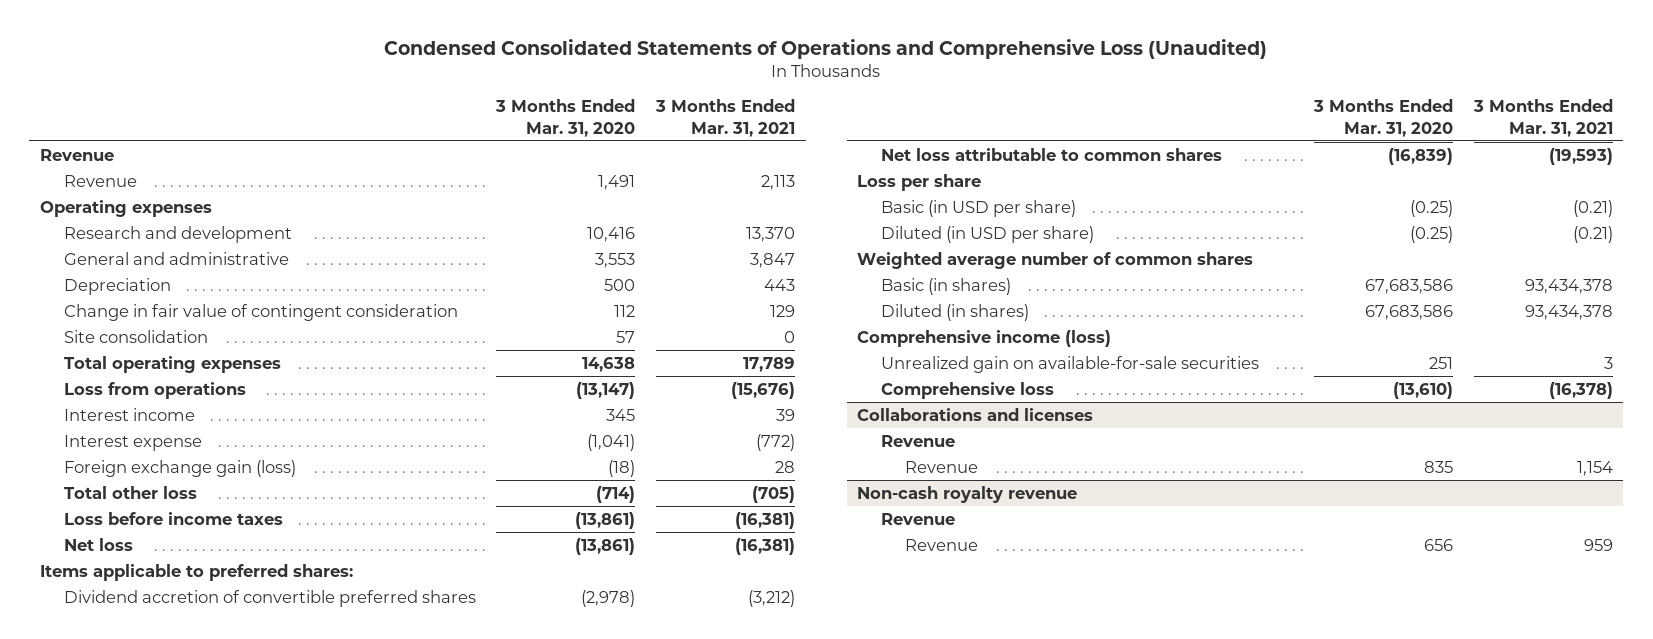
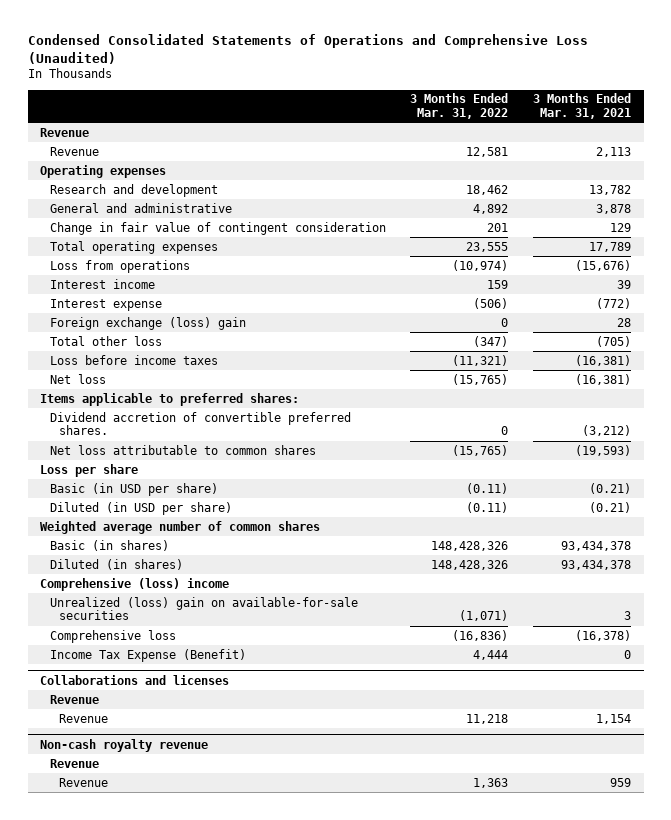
[495,99,636,137] 3 Months Ended Mar. 31, 2020 -> none
none -> [410,93,509,120] 3 Months Ended Mar. 31, 2022
[63,277,171,295] Depreciation -> none
[746,226,796,242] 13,370 -> [589,184,632,195] 13,782
[750,252,796,268] 3,847 -> [596,203,632,214] 3,878
[63,329,208,343] Site consolidation -> none
[63,459,296,477] Foreign exchange gain (loss) -> [49,316,246,330] Foreign exchange (loss) gain
[63,589,476,607] Dividend accretion of convertible preferred shares -> [49,411,351,436] Dividend accretion of convertible preferred shares.
[857,329,1112,347] Comprehensive income (loss) -> [40,577,230,591] Comprehensive (loss) income
[881,355,1260,373] Unrealized gain on available-for-sale securities -> [49,596,358,621] Unrealized (loss) gain on available-for-sale securities
none -> [49,648,246,662] Income Tax Expense (Benefit)

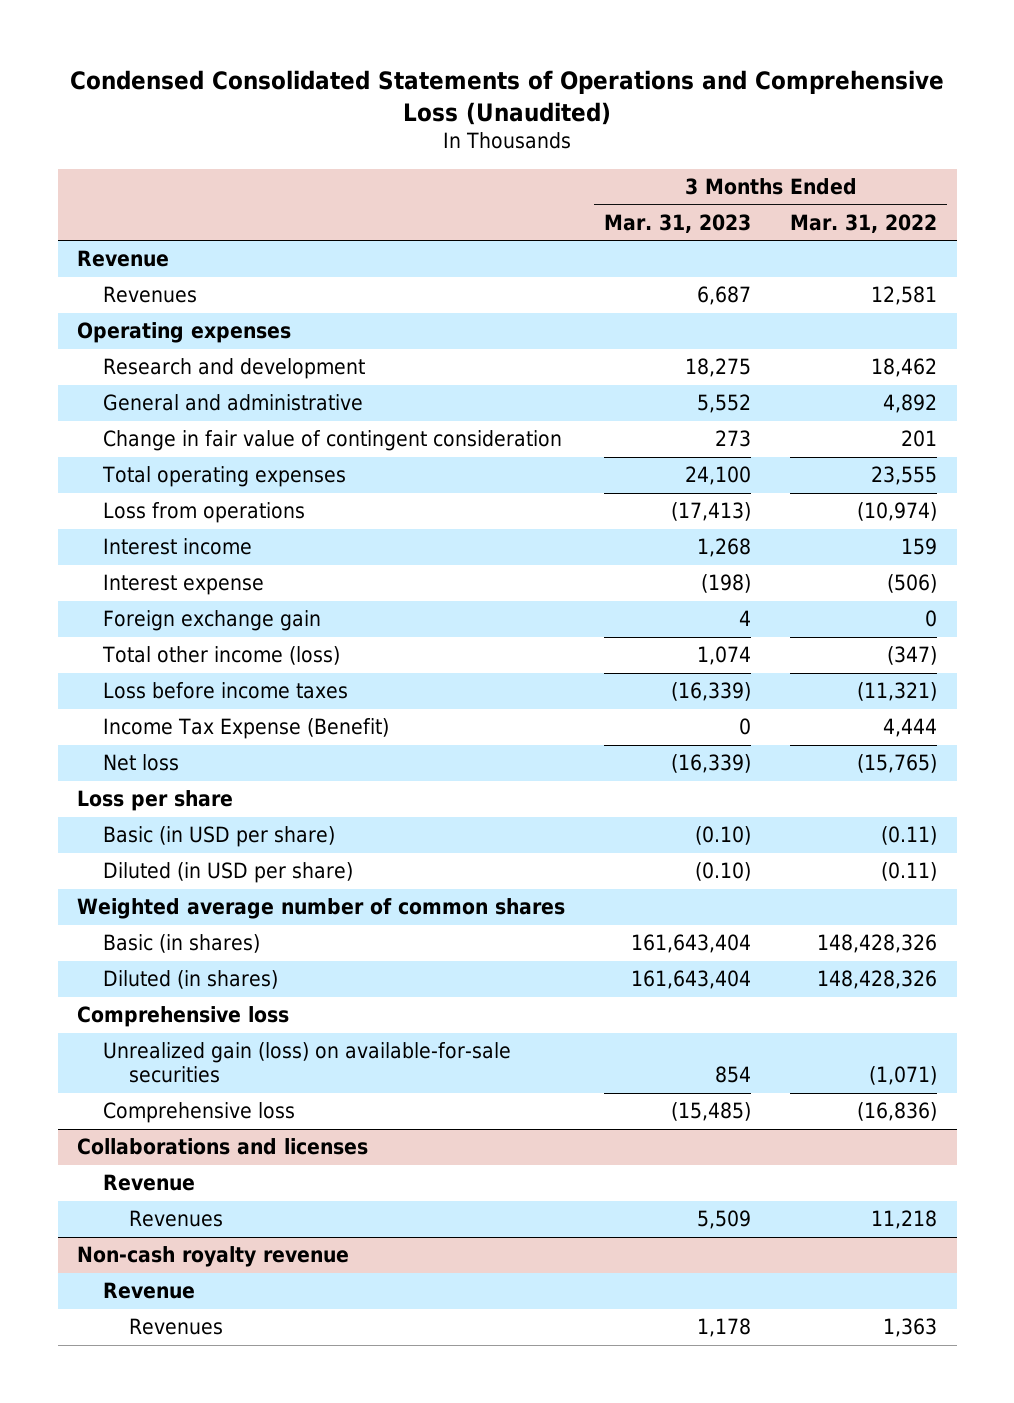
[533,93,632,120] 3 Months Ended Mar. 31, 2021 -> none
none -> [604,213,752,233] Mar. 31, 2023
[49,146,99,156] Revenue -> [103,286,198,304] Revenues
[49,316,246,330] Foreign exchange (loss) gain -> [103,610,322,632] Foreign exchange gain
[49,335,162,346] Total other loss -> [102,646,341,666] Total other income (loss)
[49,648,246,662] Income Tax Expense (Benefit) -> [103,718,390,740] Income Tax Expense (Benefit)
[40,392,300,406] Items applicable to preferred shares: -> none
[49,411,351,436] Dividend accretion of convertible preferred shares. -> none
[49,444,316,455] Net loss attributable to common shares -> none
[40,577,230,591] Comprehensive (loss) income -> [77,1006,290,1028] Comprehensive loss
[49,596,358,621] Unrealized (loss) gain on available-for-sale securities -> [103,1042,512,1084] Unrealized gain (loss) on available-for-sale securities
[59,713,109,723] Revenue -> [129,1210,224,1228] Revenues
[59,777,109,787] Revenue -> [129,1318,224,1336] Revenues

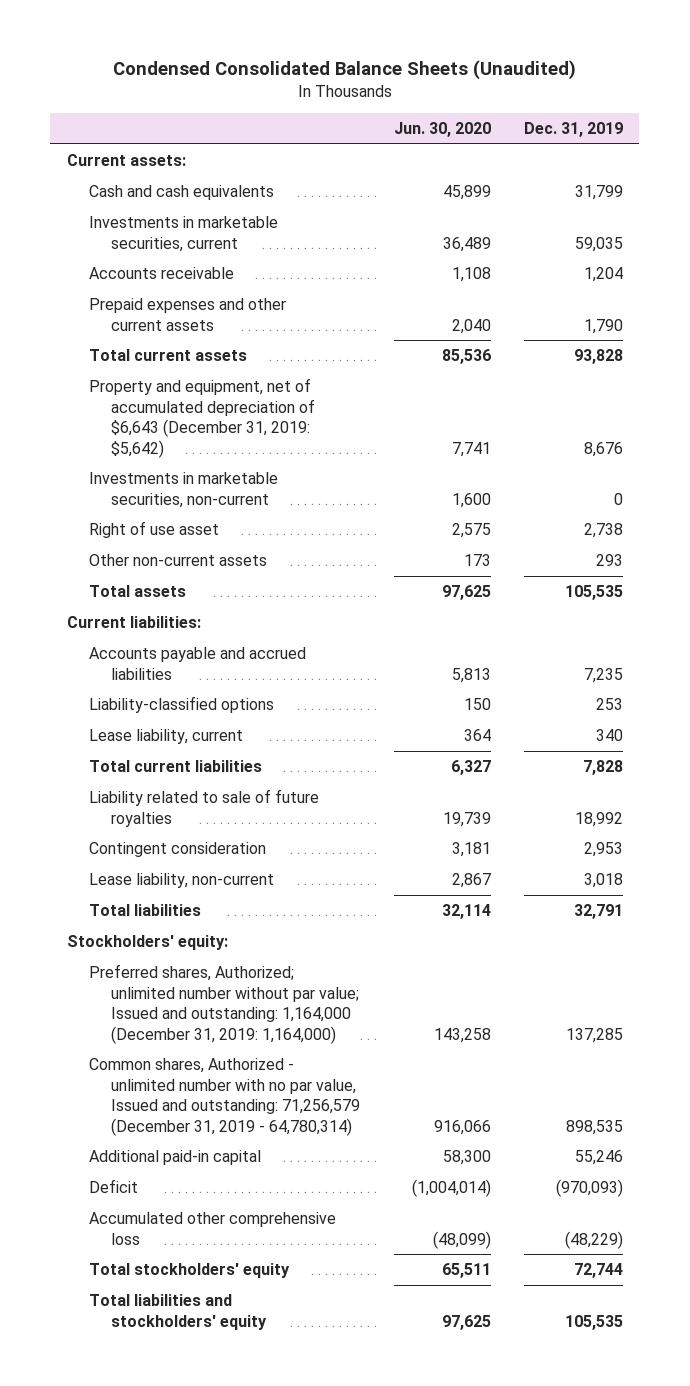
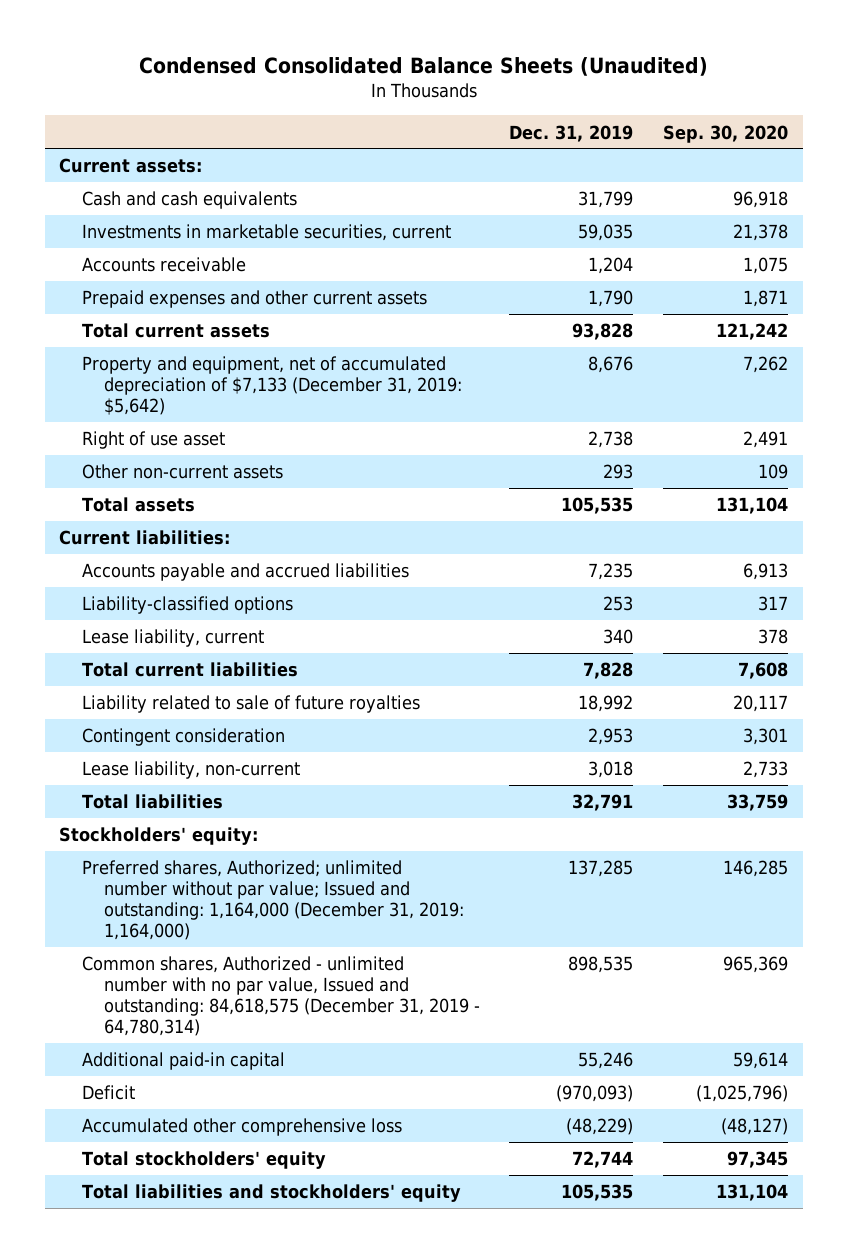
[393,122,491,138] Jun. 30, 2020 -> none
none -> [662,124,788,143] Sep. 30, 2020
[89,471,279,508] Investments in marketable securities, non-current -> none
[89,377,316,458] Property and equipment, net of accumulated depreciation of $6,643 (December 31, 2019: $5,642) -> [81,356,462,416] Property and equipment, net of accumulated depreciation of $7,133 (December 31, 2019: $5,642)
[89,1057,361,1136] Common shares, Authorized - unlimited number with no par value, Issued and outstanding: 71,256,579 (December 31, 2019 - 64,780,314) -> [81,956,480,1037] Common shares, Authorized - unlimited number with no par value, Issued and outstanding: 84,618,575 (December 31, 2019 - 64,780,314)

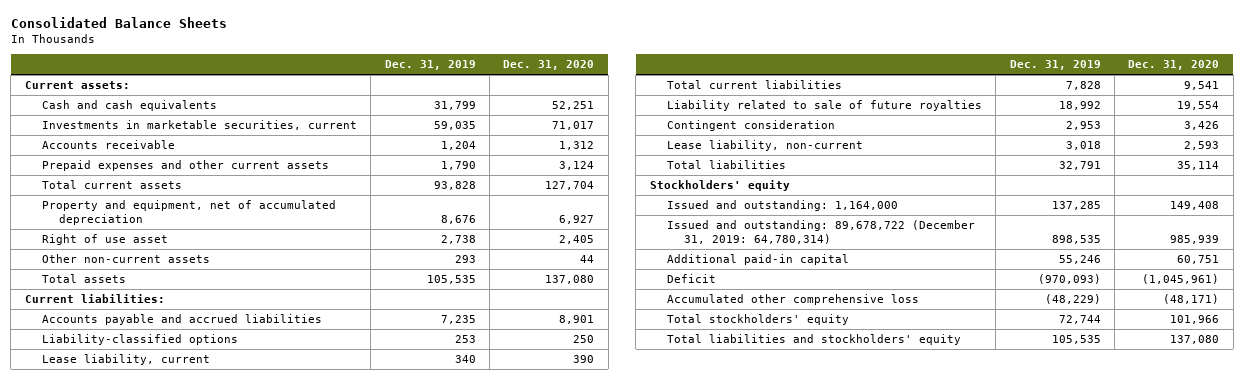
[138,56,708,76] Condensed Consolidated Balance Sheets (Unaudited) -> [10,17,227,29] Consolidated Balance Sheets
[662,124,788,143] Sep. 30, 2020 -> none
none -> [503,60,595,71] Dec. 31, 2020
[81,356,462,416] Property and equipment, net of accumulated depreciation of $7,133 (December 31, 2019: $5,642) -> [41,200,336,226] Property and equipment, net of accumulated depreciation
[59,827,259,846] Stockholders' equity: -> [649,180,790,192] Stockholders' equity
[81,860,464,941] Preferred shares, Authorized; unlimited number without par value; Issued and outstanding: 1,164,000 (December 31, 2019: 1,164,000) -> [666,200,898,212] Issued and outstanding: 1,164,000
[81,956,480,1037] Common shares, Authorized - unlimited number with no par value, Issued and outstanding: 84,618,575 (December 31, 2019 - 64,780,314) -> [666,220,975,245] Issued and outstanding: 89,678,722 (December 31, 2019: 64,780,314)

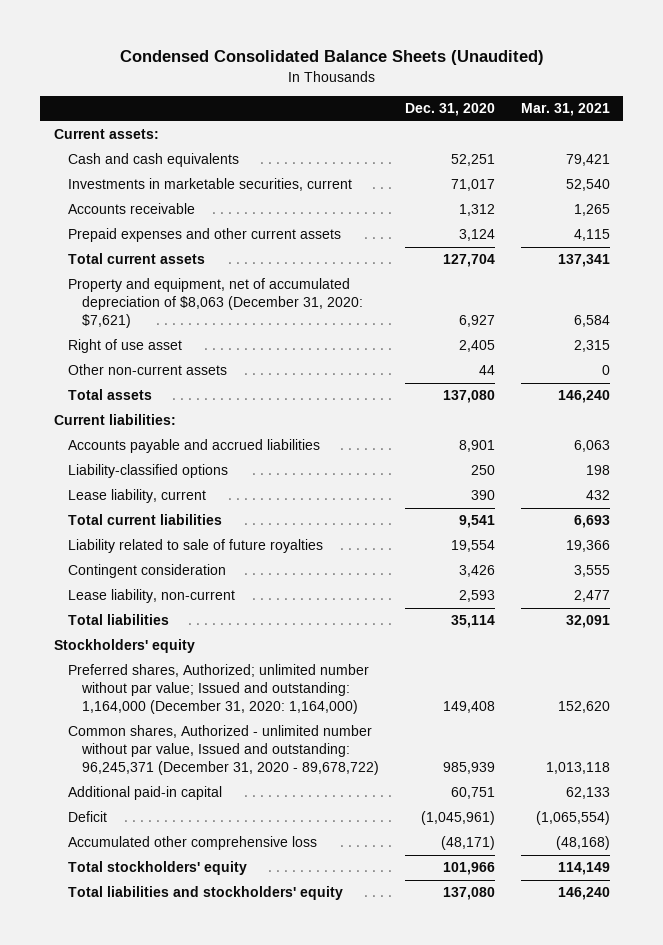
[10,17,227,29] Consolidated Balance Sheets -> [119,50,544,66] Condensed Consolidated Balance Sheets (Unaudited)
[384,60,476,71] Dec. 31, 2019 -> none
none -> [520,103,610,117] Mar. 31, 2021
[41,200,336,226] Property and equipment, net of accumulated depreciation -> [67,278,363,329] Property and equipment, net of accumulated depreciation of $8,063 (December 31, 2020: $7,621)
[666,200,898,212] Issued and outstanding: 1,164,000 -> [67,664,369,715] Preferred shares, Authorized; unlimited number without par value; Issued and outstanding: 1,164,000 (December 31, 2020: 1,164,000)
[666,220,975,245] Issued and outstanding: 89,678,722 (December 31, 2019: 64,780,314) -> [67,725,379,776] Common shares, Authorized - unlimited number without par value, Issued and outstanding: 96,245,371 (December 31, 2020 - 89,678,722)

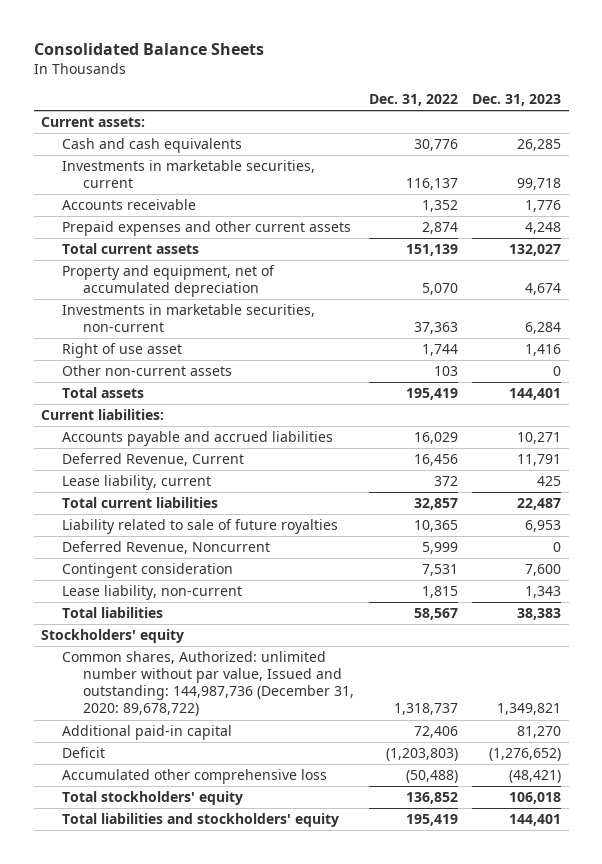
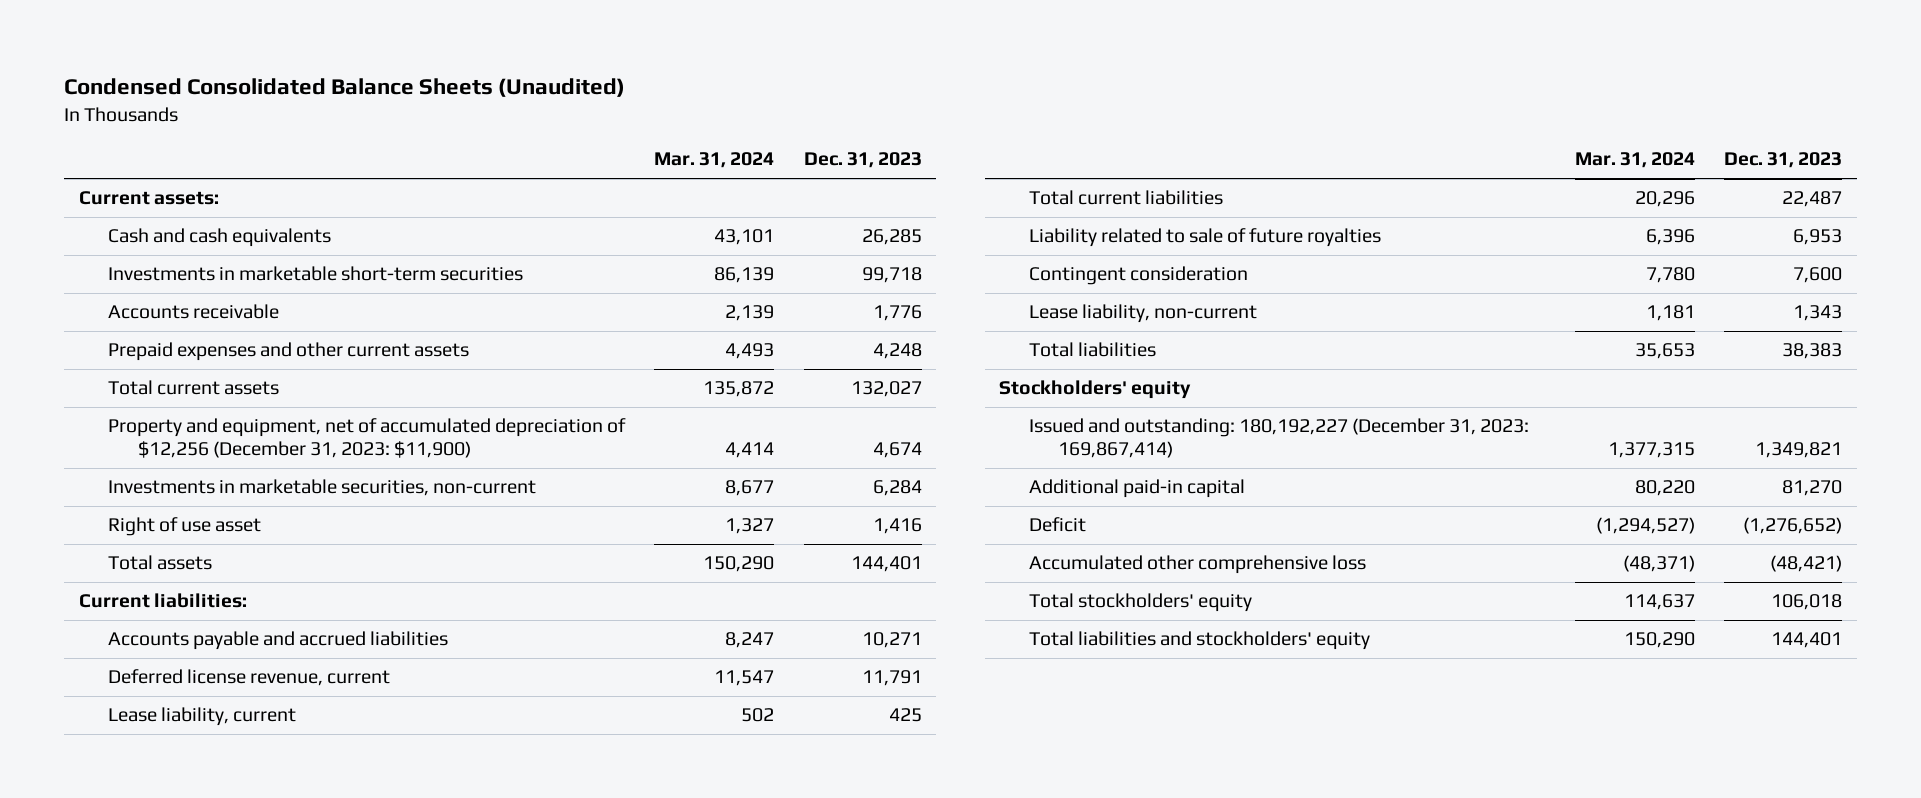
[33,43,264,56] Consolidated Balance Sheets -> [64,78,626,98] Condensed Consolidated Balance Sheets (Unaudited)
[368,94,458,107] Dec. 31, 2022 -> none
none -> [654,152,775,169] Mar. 31, 2024
[61,160,315,189] Investments in marketable securities, current -> [108,266,524,282] Investments in marketable short-term securities
[61,265,275,298] Property and equipment, net of accumulated depreciation -> [108,418,627,459] Property and equipment, net of accumulated depreciation of $12,256 (December 31, 2023: $11,900)
[61,365,232,377] Other non-current assets -> none
[61,453,244,467] Deferred Revenue, Current -> [108,669,391,687] Deferred license revenue, current
[61,541,270,555] Deferred Revenue, Noncurrent -> none
[61,651,354,717] Common shares, Authorized: unlimited number without par value, Issued and outstanding: 144,987,736 (December 31, 2020: 89,678,722) -> [1028,418,1529,459] Issued and outstanding: 180,192,227 (December 31, 2023: 169,867,414)

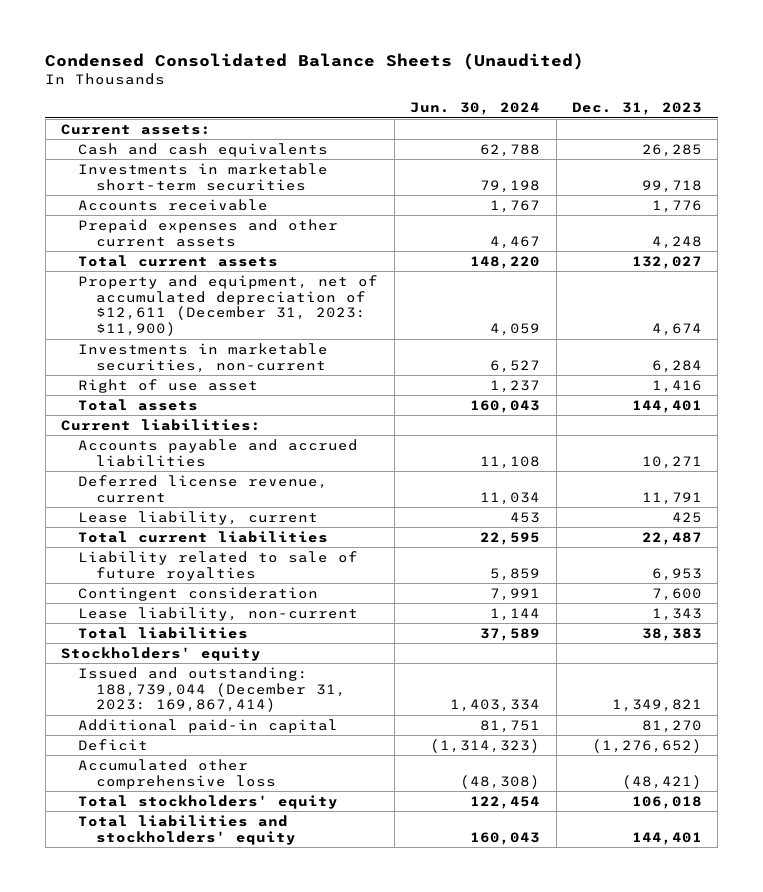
[654,152,775,169] Mar. 31, 2024 -> none
none -> [410,102,541,116] Jun. 30, 2024
[108,418,627,459] Property and equipment, net of accumulated depreciation of $12,256 (December 31, 2023: $11,900) -> [78,274,379,337] Property and equipment, net of accumulated depreciation of $12,611 (December 31, 2023: $11,900)
[1028,418,1529,459] Issued and outstanding: 180,192,227 (December 31, 2023: 169,867,414) -> [78,666,346,713] Issued and outstanding: 188,739,044 (December 31, 2023: 169,867,414)

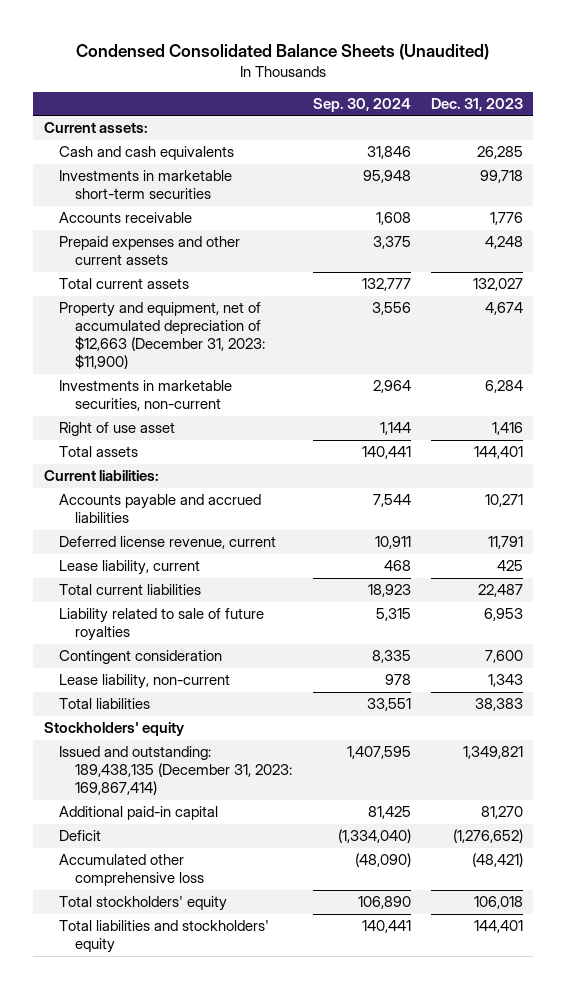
[410,102,541,116] Jun. 30, 2024 -> none
none -> [312,97,411,112] Sep. 30, 2024
[78,274,379,337] Property and equipment, net of accumulated depreciation of $12,611 (December 31, 2023: $11,900) -> [59,302,266,370] Property and equipment, net of accumulated depreciation of $12,663 (December 31, 2023: $11,900)
[78,666,346,713] Issued and outstanding: 188,739,044 (December 31, 2023: 169,867,414) -> [59,746,293,796] Issued and outstanding: 189,438,135 (December 31, 2023: 169,867,414)

